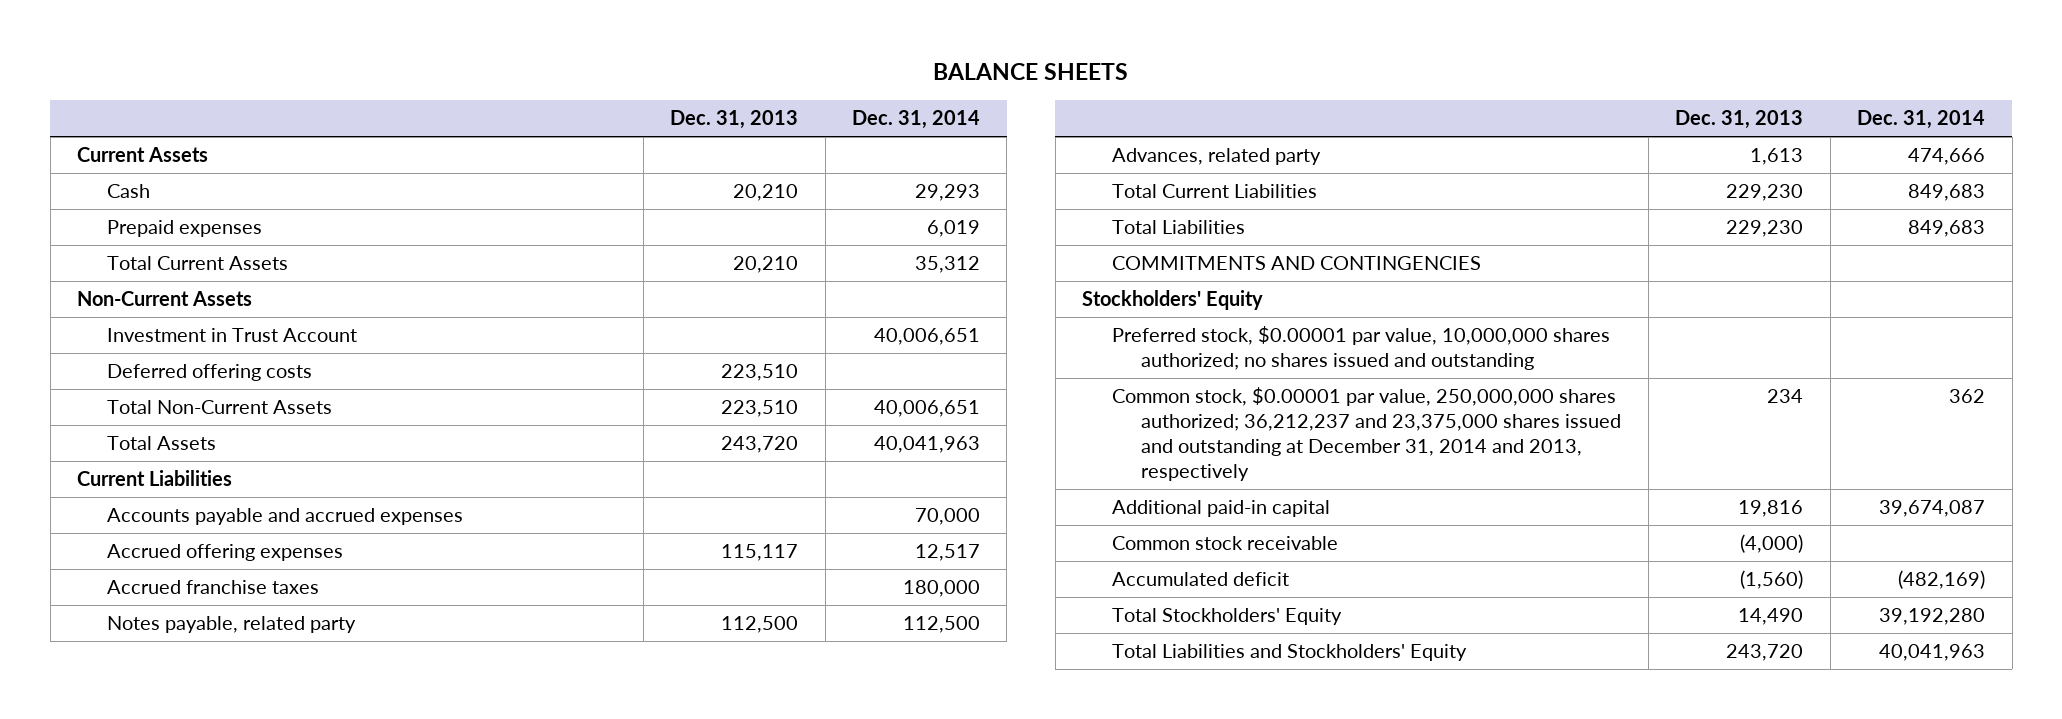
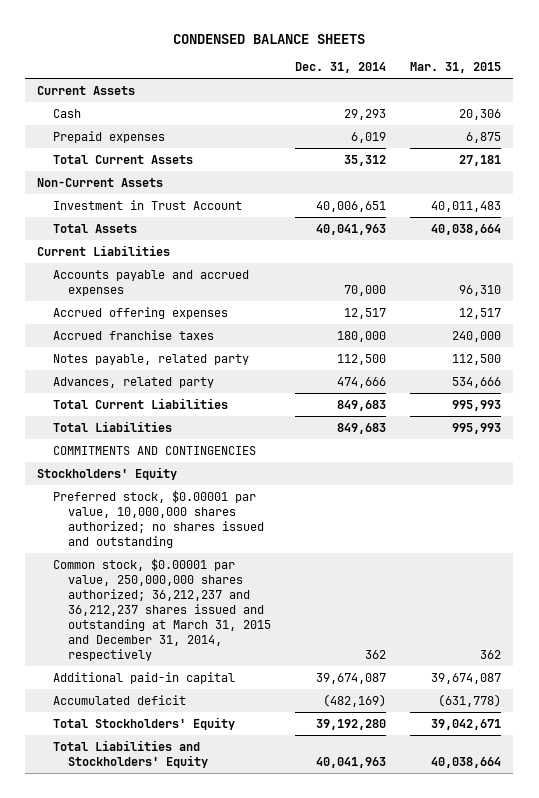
[933,63,1129,81] BALANCE SHEETS -> [173,33,366,44] CONDENSED BALANCE SHEETS
[670,109,799,129] Dec. 31, 2013 -> none
none -> [410,62,502,74] Mar. 31, 2015
[106,364,312,382] Deferred offering costs -> none
[106,400,332,415] Total Non-Current Assets -> none
[1111,387,1622,481] Common stock, $0.00001 par value, 250,000,000 shares authorized; 36,212,237 and 23,375,000 shares issued and outstanding at December 31, 2014 and 2013, respectively -> [52,557,271,661] Common stock, $0.00001 par value, 250,000,000 shares authorized; 36,212,237 and 36,212,237 shares issued and outstanding at March 31, 2015 and December 31, 2014, respectively
[1111,536,1338,551] Common stock receivable -> none

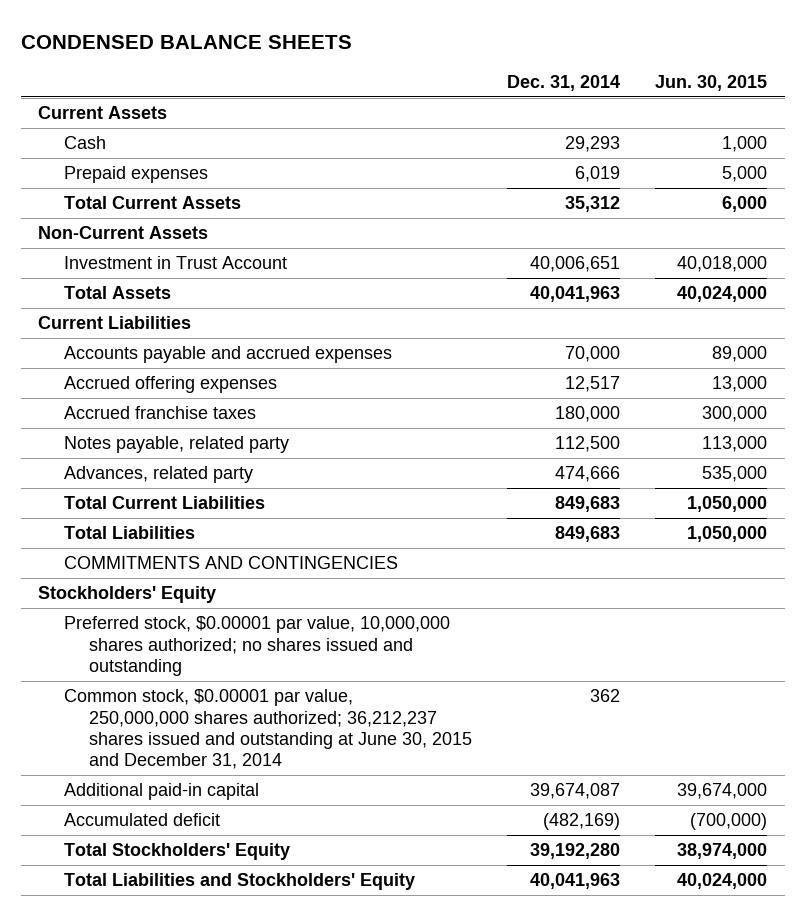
[410,62,502,74] Mar. 31, 2015 -> none
none -> [655,74,768,91] Jun. 30, 2015
[52,557,271,661] Common stock, $0.00001 par value, 250,000,000 shares authorized; 36,212,237 and 36,212,237 shares issued and outstanding at March 31, 2015 and December 31, 2014, respectively -> [63,689,473,770] Common stock, $0.00001 par value, 250,000,000 shares authorized; 36,212,237 shares issued and outstanding at June 30, 2015 and December 31, 2014

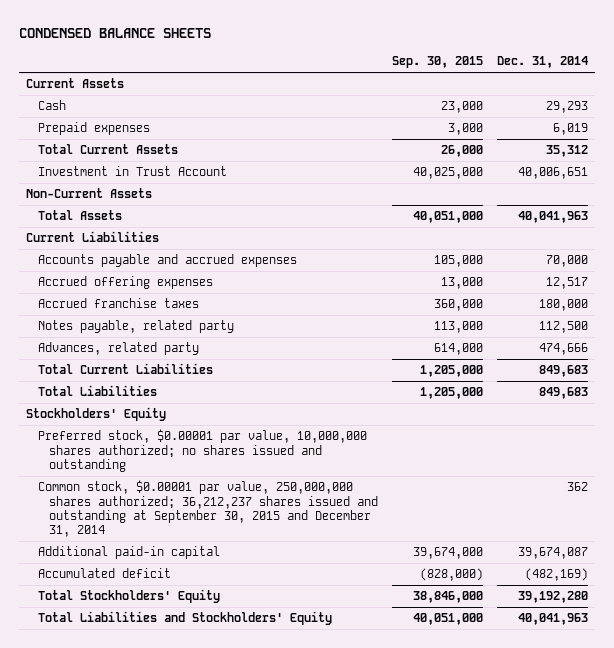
[655,74,768,91] Jun. 30, 2015 -> none
none -> [392,56,484,69] Sep. 30, 2015
[38,226,209,240] Non-Current Assets -> [25,188,152,199] Non-Current Assets
[63,556,398,570] COMMITMENTS AND CONTINGENCIES -> none
[63,689,473,770] Common stock, $0.00001 par value, 250,000,000 shares authorized; 36,212,237 shares issued and outstanding at June 30, 2015 and December 31, 2014 -> [37,480,379,538] Common stock, $0.00001 par value, 250,000,000 shares authorized; 36,212,237 shares issued and outstanding at September 30, 2015 and December 31, 2014

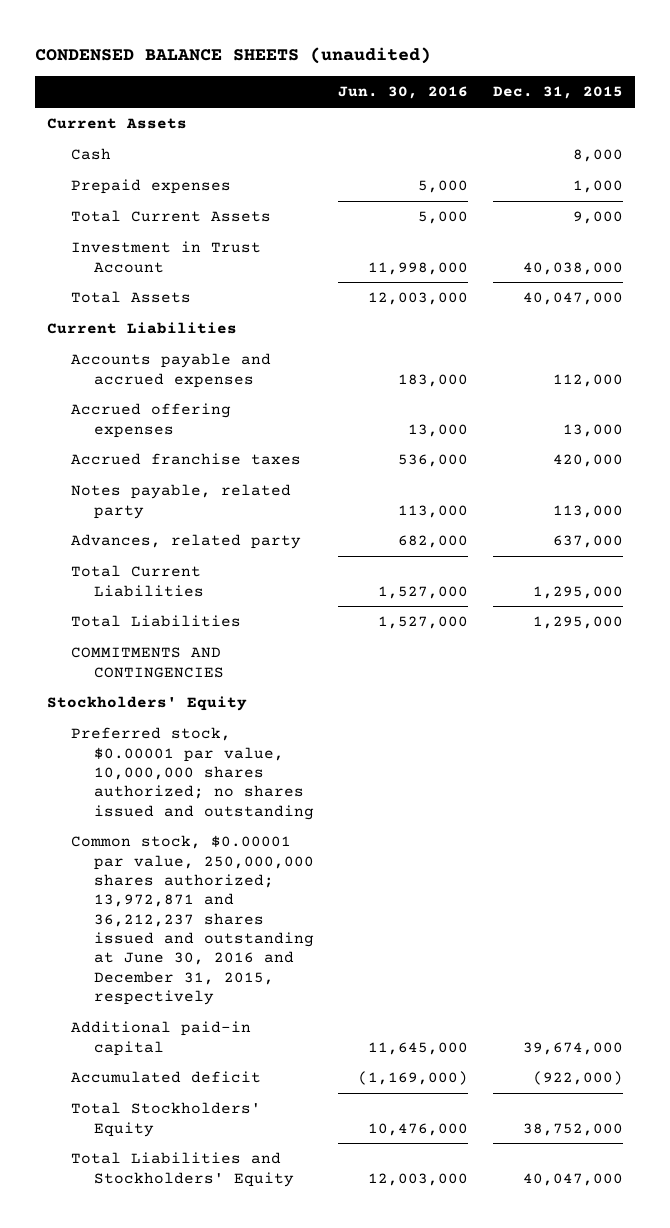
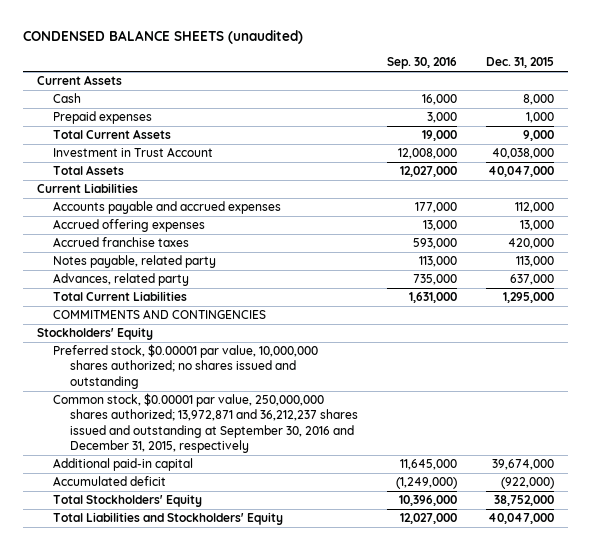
[338,86,469,100] Jun. 30, 2016 -> none
none -> [386,57,457,70] Sep. 30, 2016
[70,615,241,628] Total Liabilities -> none
[70,835,314,1006] Common stock, $0.00001 par value, 250,000,000 shares authorized; 13,972,871 and 36,212,237 shares issued and outstanding at June 30, 2016 and December 31, 2015, respectively -> [53,393,358,453] Common stock, $0.00001 par value, 250,000,000 shares authorized; 13,972,871 and 36,212,237 shares issued and outstanding at September 30, 2016 and December 31, 2015, respectively

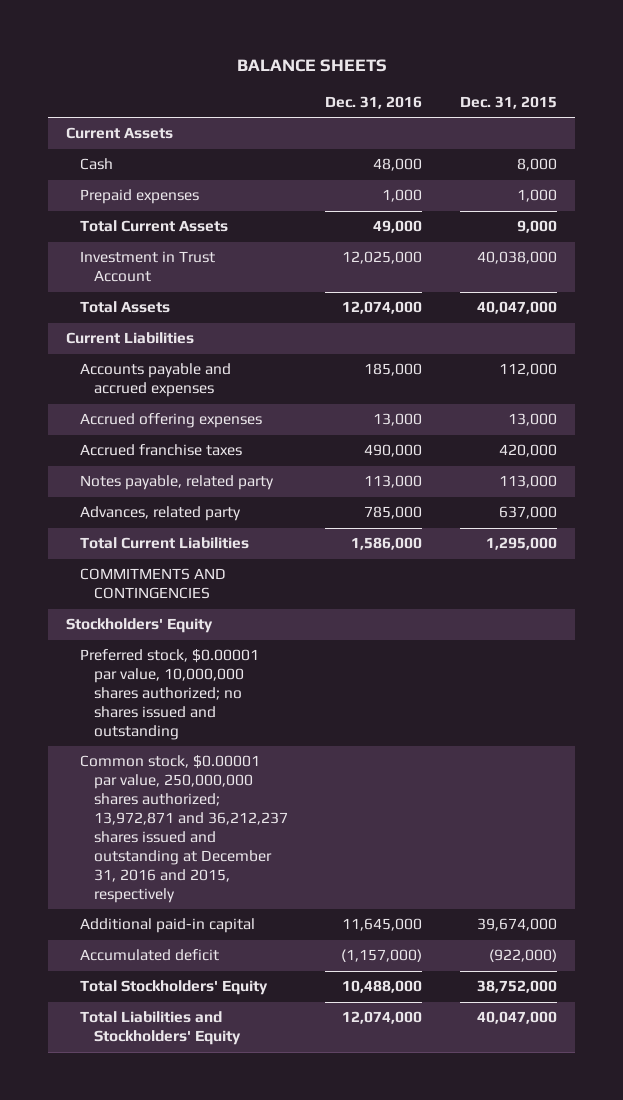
[22,29,303,44] CONDENSED BALANCE SHEETS (unaudited) -> [236,59,387,73] BALANCE SHEETS
[386,57,457,70] Sep. 30, 2016 -> none
none -> [325,96,423,110] Dec. 31, 2016
[53,393,358,453] Common stock, $0.00001 par value, 250,000,000 shares authorized; 13,972,871 and 36,212,237 shares issued and outstanding at September 30, 2016 and December 31, 2015, respectively -> [80,755,288,903] Common stock, $0.00001 par value, 250,000,000 shares authorized; 13,972,871 and 36,212,237 shares issued and outstanding at December 31, 2016 and 2015, respectively

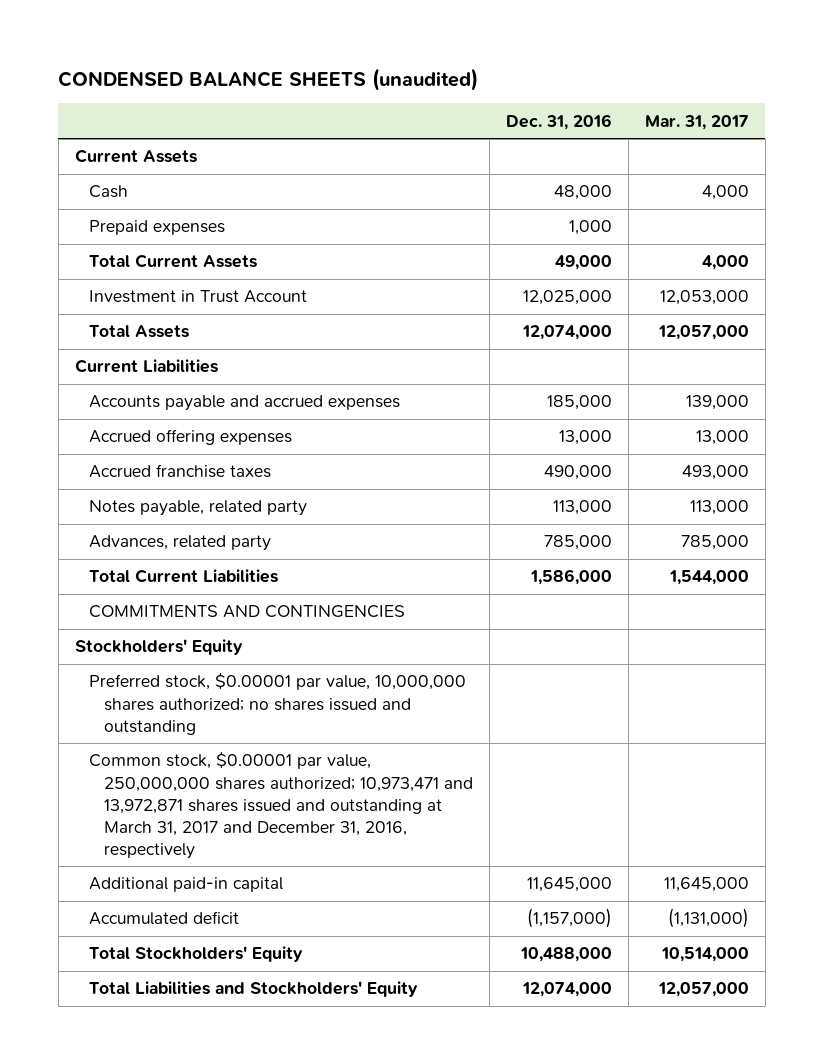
[236,59,387,73] BALANCE SHEETS -> [58,67,479,91] CONDENSED BALANCE SHEETS (unaudited)
[459,96,557,110] Dec. 31, 2015 -> none
none -> [644,114,749,130] Mar. 31, 2017
[80,755,288,903] Common stock, $0.00001 par value, 250,000,000 shares authorized; 13,972,871 and 36,212,237 shares issued and outstanding at December 31, 2016 and 2015, respectively -> [89,752,473,859] Common stock, $0.00001 par value, 250,000,000 shares authorized; 10,973,471 and 13,972,871 shares issued and outstanding at March 31, 2017 and December 31, 2016, respectively

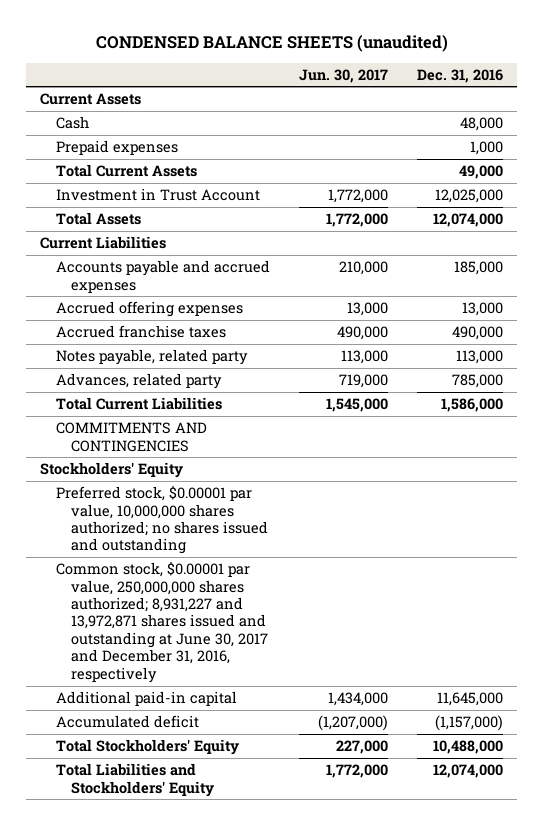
[644,114,749,130] Mar. 31, 2017 -> none
none -> [298,68,388,83] Jun. 30, 2017
[89,752,473,859] Common stock, $0.00001 par value, 250,000,000 shares authorized; 10,973,471 and 13,972,871 shares issued and outstanding at March 31, 2017 and December 31, 2016, respectively -> [55,562,268,683] Common stock, $0.00001 par value, 250,000,000 shares authorized; 8,931,227 and 13,972,871 shares issued and outstanding at June 30, 2017 and December 31, 2016, respectively

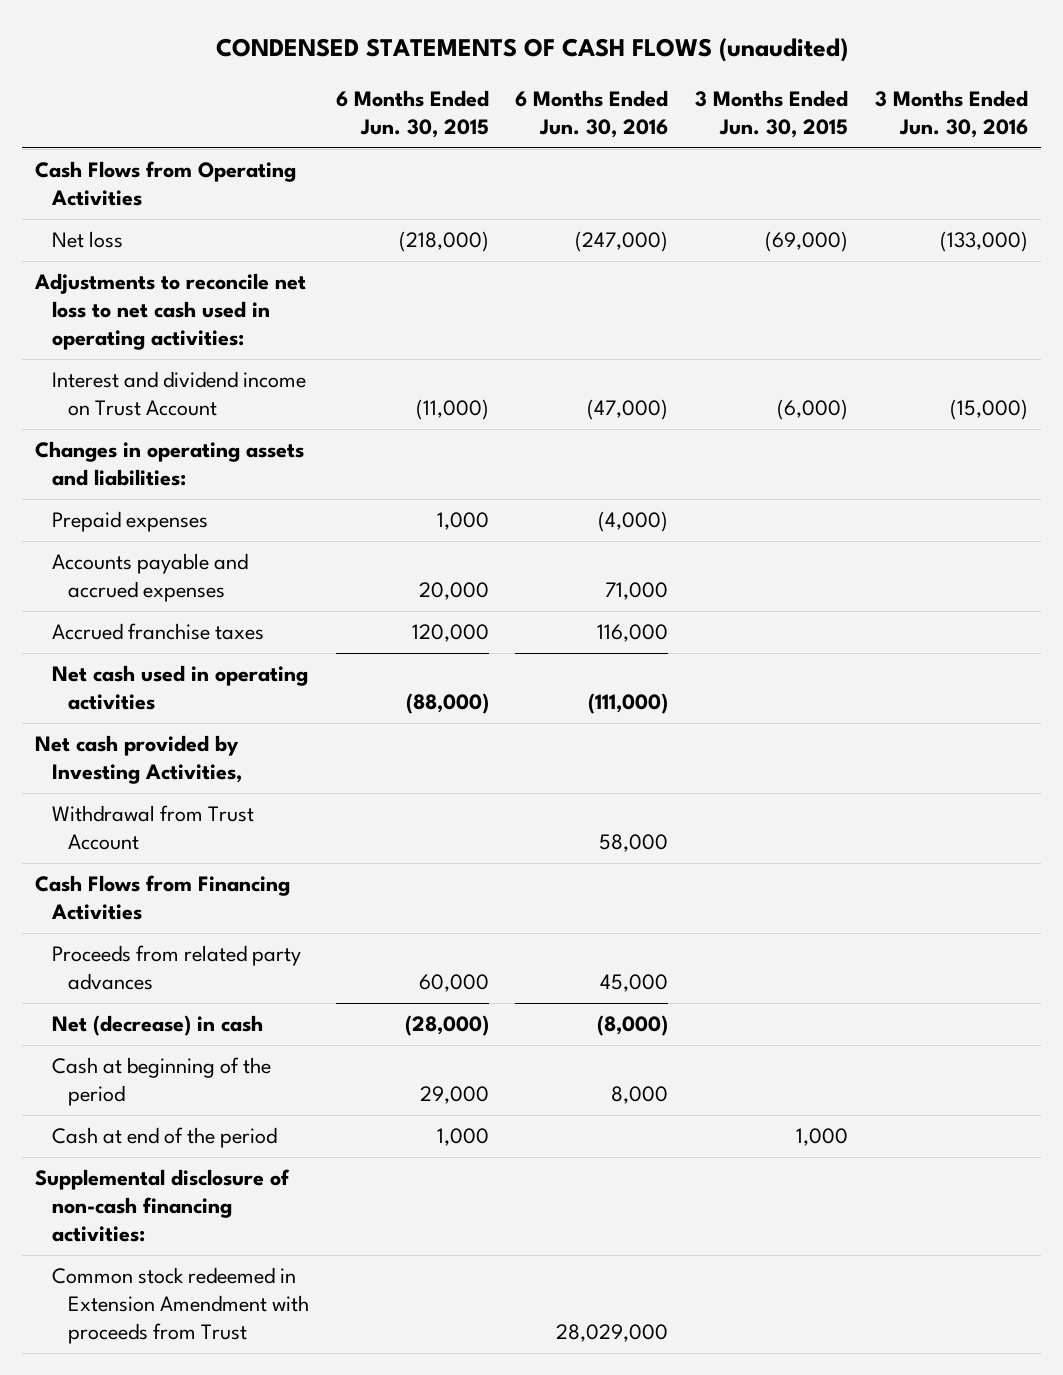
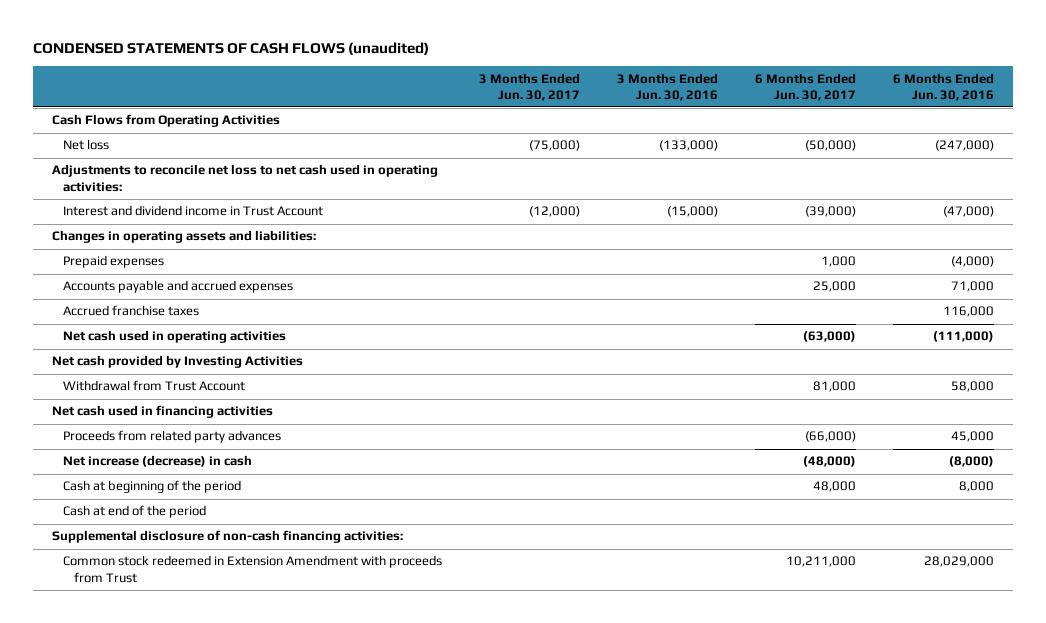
[335,90,489,139] 6 Months Ended Jun. 30, 2015 -> none
[695,90,849,139] 3 Months Ended Jun. 30, 2015 -> none
none -> [478,72,580,101] 3 Months Ended Jun. 30, 2017
none -> [755,72,857,101] 6 Months Ended Jun. 30, 2017
[51,371,306,417] Interest and dividend income on Trust Account -> [62,205,323,217] Interest and dividend income in Trust Account
[35,735,242,785] Net cash provided by Investing Activities, -> [51,355,303,369] Net cash provided by Investing Activities
[35,875,291,921] Cash Flows from Financing Activities -> none
none -> [51,405,273,419] Net cash used in financing activities
[51,1015,263,1037] Net (decrease) in cash -> [62,455,252,468] Net increase (decrease) in cash

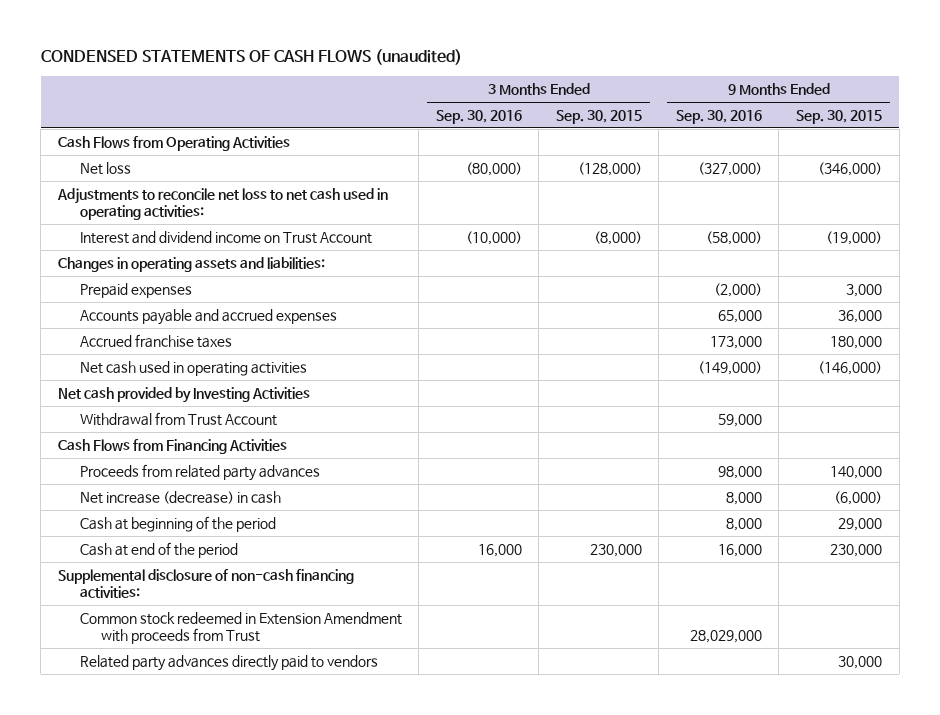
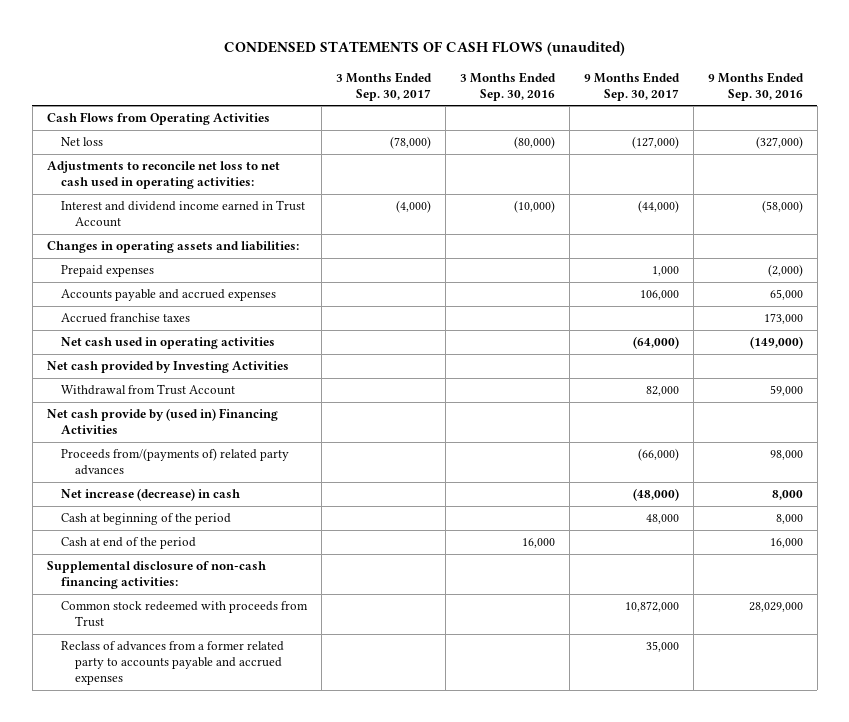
[555,110,642,125] Sep. 30, 2015 -> none
[795,110,882,125] Sep. 30, 2015 -> none
none -> [335,71,432,101] 3 Months Ended Sep. 30, 2017
none -> [583,71,680,101] 9 Months Ended Sep. 30, 2017
[79,230,372,244] Interest and dividend income on Trust Account -> [60,200,305,228] Interest and dividend income earned in Trust Account
[57,438,287,454] Cash Flows from Financing Activities -> none
none -> [46,408,278,435] Net cash provide by (used in) Financing Activities
[79,463,320,481] Proceeds from related party advances -> [60,448,289,476] Proceeds from/(payments of) related party advances
[79,654,378,671] Related party advances directly paid to vendors -> none
[79,611,402,644] Common stock redeemed in Extension Amendment with proceeds from Trust -> [60,601,308,628] Common stock redeemed with proceeds from Trust
none -> [60,641,284,686] Reclass of advances from a former related party to accounts payable and accrued expenses

